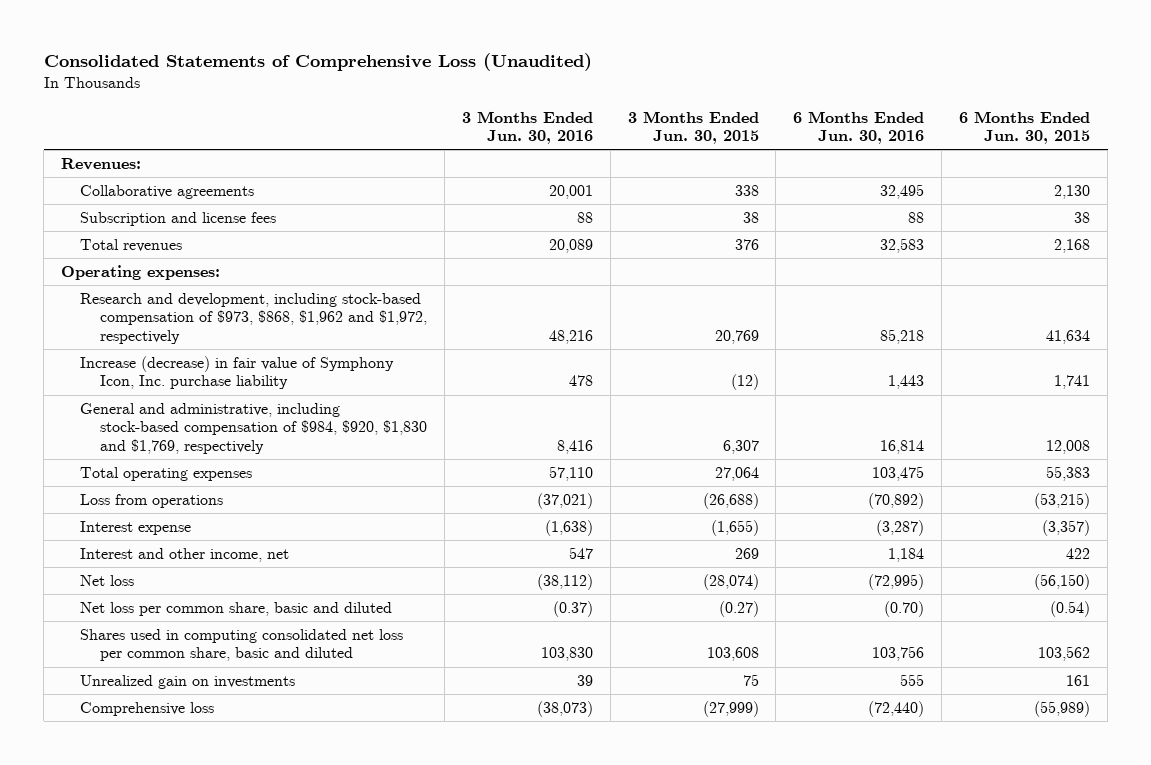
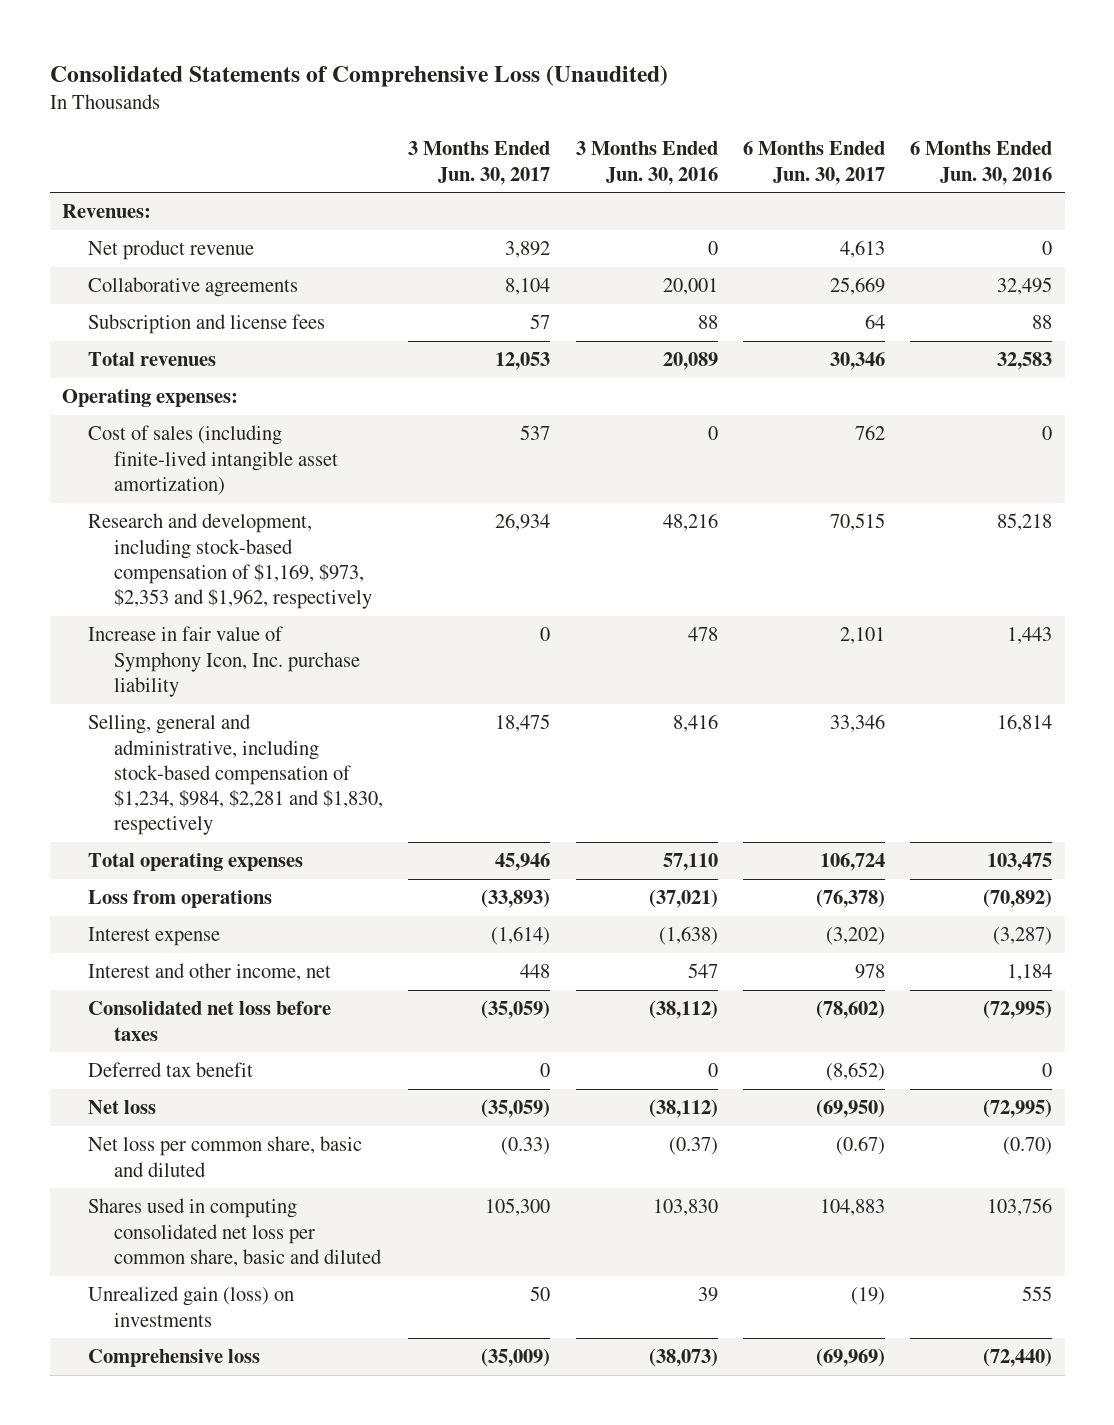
[627,110,759,145] 3 Months Ended Jun. 30, 2015 -> none
[959,110,1091,145] 6 Months Ended Jun. 30, 2015 -> none
none -> [408,141,551,185] 3 Months Ended Jun. 30, 2017
none -> [742,141,885,185] 6 Months Ended Jun. 30, 2017
none -> [88,240,255,261] Net product revenue
none -> [88,425,339,495] Cost of sales (including finite-lived intangible asset amortization)
[80,292,427,345] Research and development, including stock-based compensation of $973, $868, $1,962 and $1,972, respectively -> [88,513,373,610] Research and development, including stock-based compensation of $1,169, $973, $2,353 and $1,962, respectively
[80,355,395,390] Increase (decrease) in fair value of Symphony Icon, Inc. purchase liability -> [88,626,361,697] Increase in fair value of Symphony Icon, Inc. purchase liability
[80,402,427,455] General and administrative, including stock-based compensation of $984, $920, $1,830 and $1,769, respectively -> [88,714,384,836] Selling, general and administrative, including stock-based compensation of $1,234, $984, $2,281 and $1,830, respectively
none -> [88,1001,332,1041] Consolidated net loss before taxes
none -> [88,1062,254,1078] Deferred tax benefit
[80,674,296,689] Unrealized gain on investments -> [88,1286,295,1327] Unrealized gain (loss) on investments

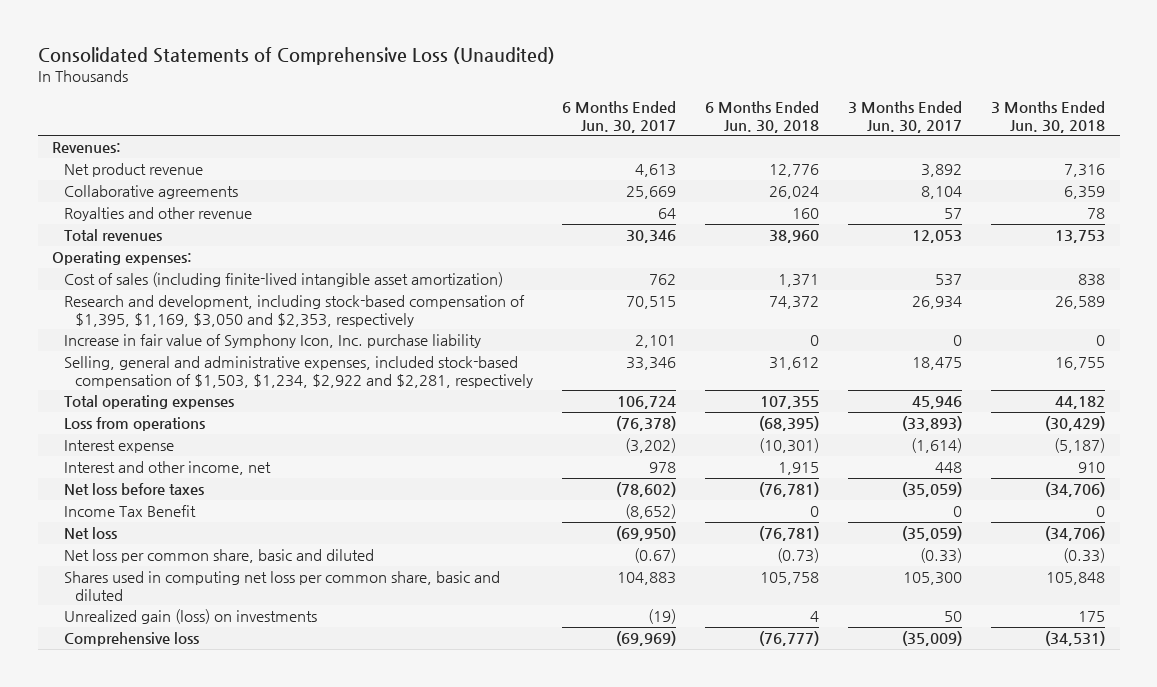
[575,141,718,185] 3 Months Ended Jun. 30, 2016 -> none
[909,141,1052,185] 6 Months Ended Jun. 30, 2016 -> none
none -> [705,101,820,133] 6 Months Ended Jun. 30, 2018
none -> [991,101,1106,133] 3 Months Ended Jun. 30, 2018
[88,314,326,335] Subscription and license fees -> [63,207,252,222] Royalties and other revenue
[88,513,373,610] Research and development, including stock-based compensation of $1,169, $973, $2,353 and $1,962, respectively -> [63,295,525,327] Research and development, including stock-based compensation of $1,395, $1,169, $3,050 and $2,353, respectively
[88,714,384,836] Selling, general and administrative, including stock-based compensation of $1,234, $984, $2,281 and $1,830, respectively -> [63,356,533,388] Selling, general and administrative expenses, included stock-based compensation of $1,503, $1,234, $2,922 and $2,281, respectively
[88,1001,332,1041] Consolidated net loss before taxes -> [63,483,204,496] Net loss before taxes
[88,1062,254,1078] Deferred tax benefit -> [63,505,196,518] Income Tax Benefit
[88,1198,383,1267] Shares used in computing consolidated net loss per common share, basic and diluted -> [63,571,500,601] Shares used in computing net loss per common share, basic and diluted

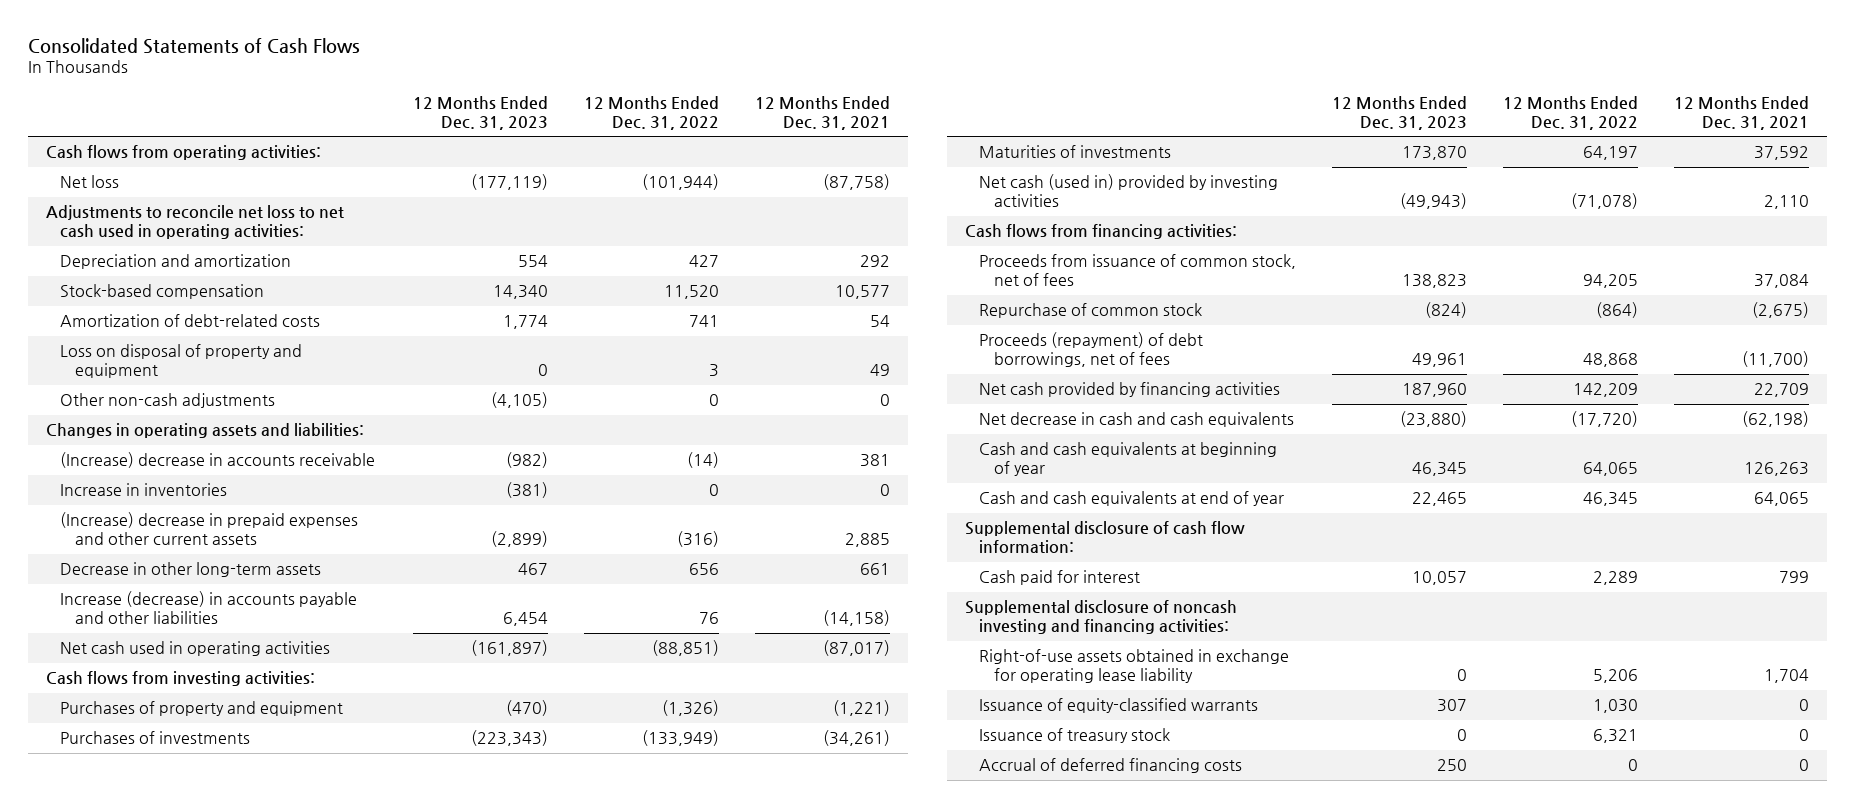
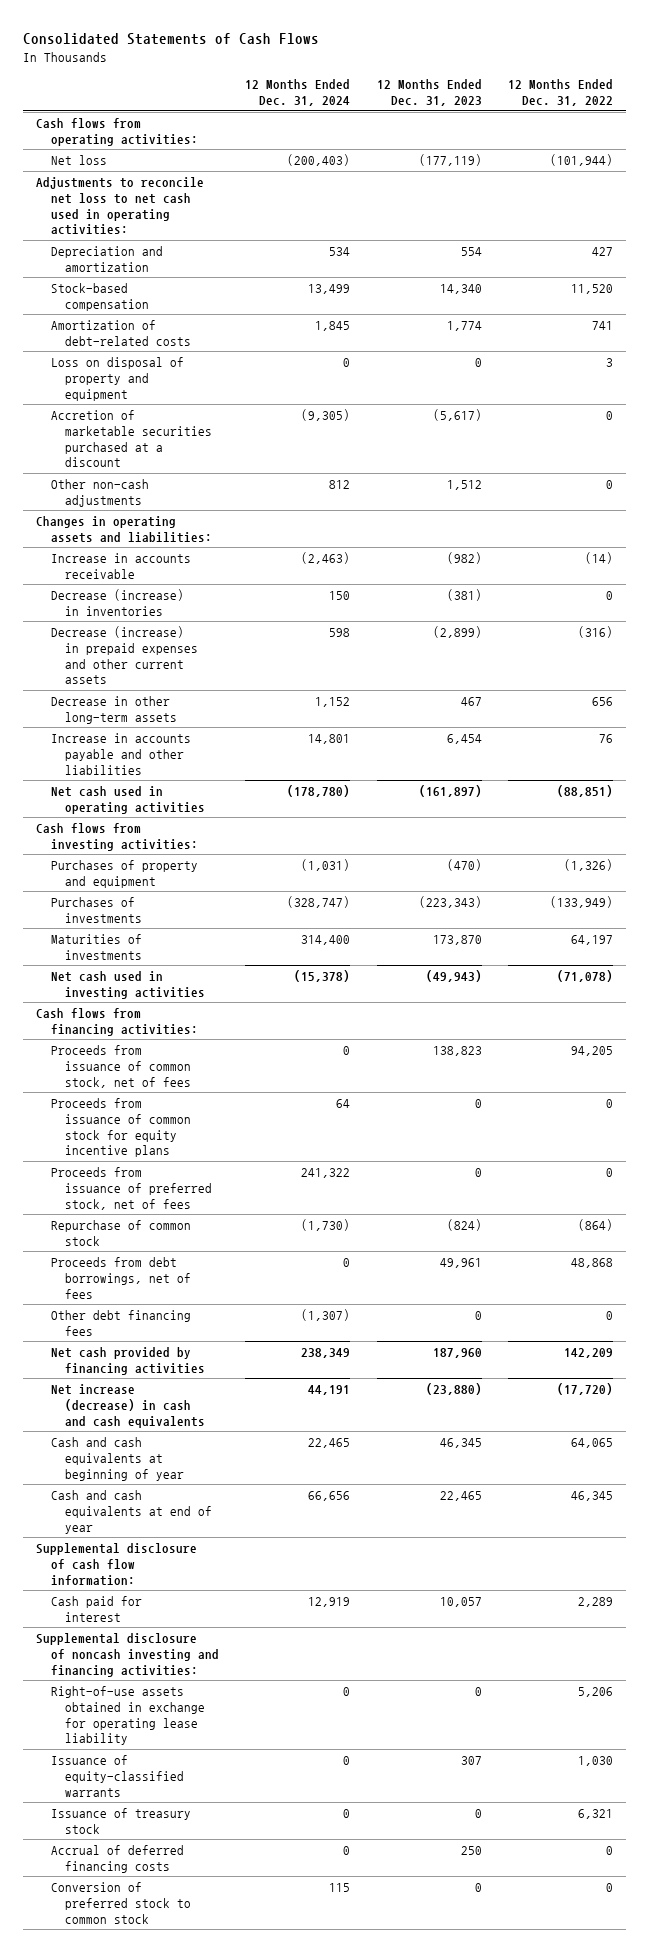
[755,95,891,130] 12 Months Ended Dec. 31, 2021 -> none
none -> [245,79,351,107] 12 Months Ended Dec. 31, 2024
none -> [50,409,213,468] Accretion of marketable securities purchased at a discount
[491,392,549,409] (4,105) -> [446,479,482,490] 1,512
[60,452,376,469] (Increase) decrease in accounts receivable -> [50,552,191,579] Increase in accounts receivable
[60,483,228,497] Increase in inventories -> [50,588,184,616] Decrease (increase) in inventories
[60,512,359,546] (Increase) decrease in prepaid expenses and other current assets -> [50,625,199,685] Decrease (increase) in prepaid expenses and other current assets
[60,591,358,625] Increase (decrease) in accounts payable and other liabilities -> [50,732,191,775] Increase in accounts payable and other liabilities
[979,174,1279,208] Net cash (used in) provided by investing activities -> [50,970,206,999] Net cash used in investing activities
none -> [50,1097,192,1158] Proceeds from issuance of common stock for equity incentive plans
none -> [50,1166,213,1210] Proceeds from issuance of preferred stock, net of fees
[979,332,1204,368] Proceeds (repayment) of debt borrowings, net of fees -> [50,1256,192,1299] Proceeds from debt borrowings, net of fees
none -> [50,1309,191,1336] Other debt financing fees
[979,412,1295,428] Net decrease in cash and cash equivalents -> [50,1383,206,1428] Net increase (decrease) in cash and cash equivalents
none -> [50,1881,192,1924] Conversion of preferred stock to common stock

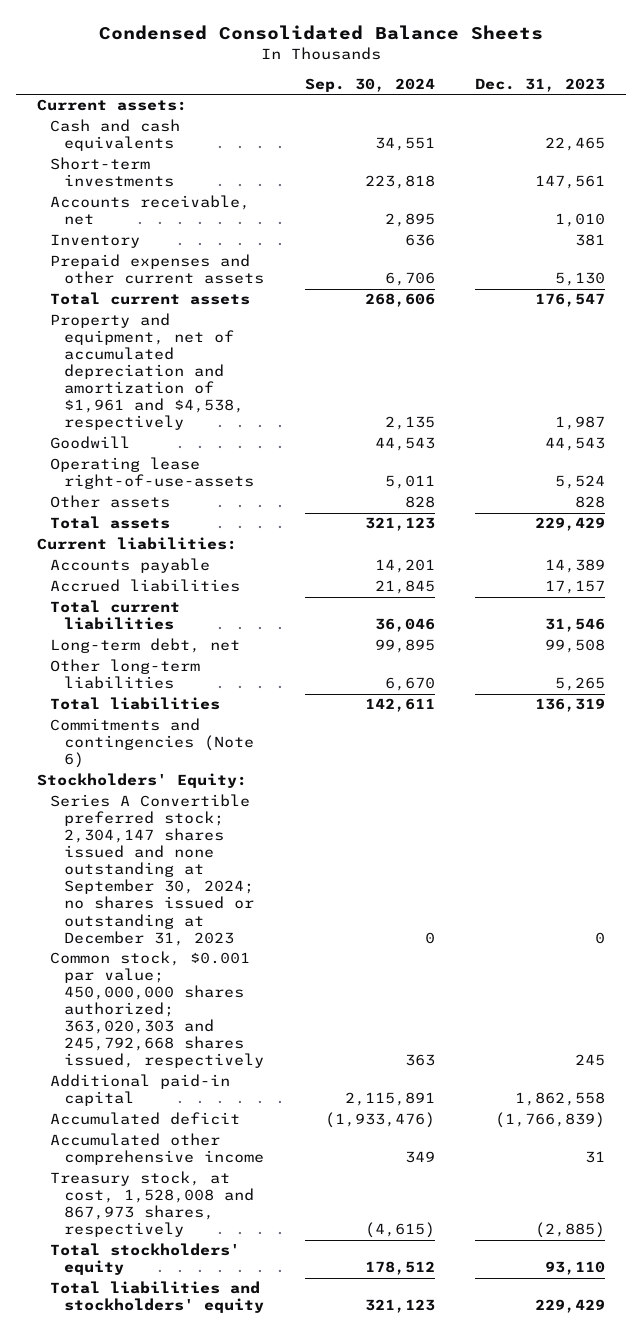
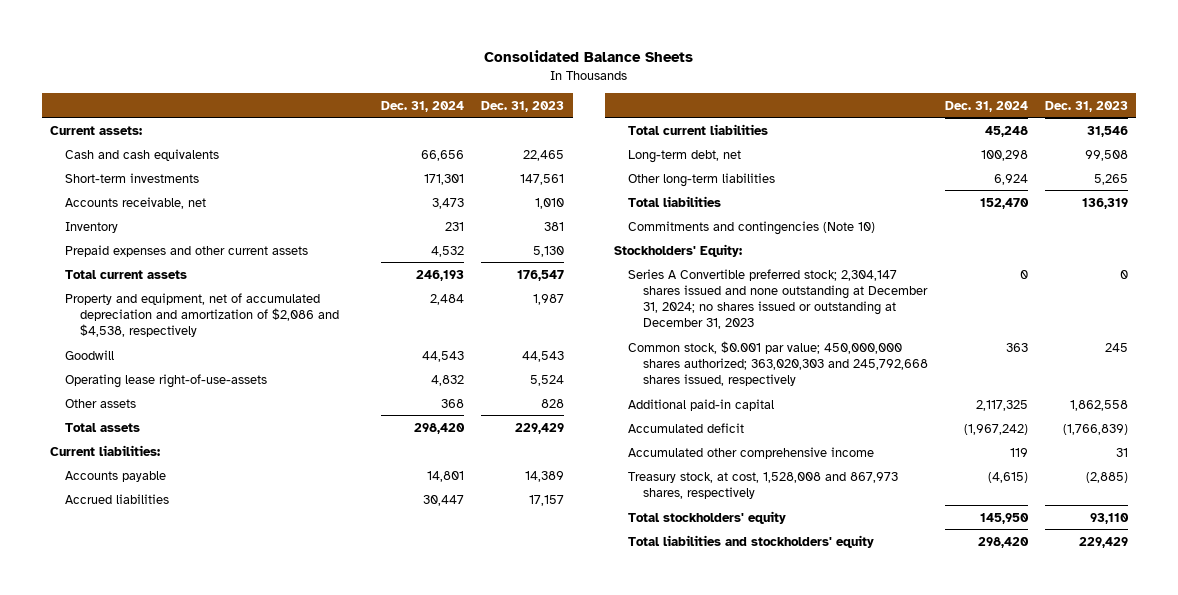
[99,25,544,41] Condensed Consolidated Balance Sheets -> [483,50,693,63] Consolidated Balance Sheets
[304,78,435,93] Sep. 30, 2024 -> none
none -> [381,100,465,112] Dec. 31, 2024
[50,313,245,431] Property and equipment, net of accumulated depreciation and amortization of $1,961 and $4,538, respectively -> [64,292,339,338] Property and equipment, net of accumulated depreciation and amortization of $2,086 and $4,538, respectively
[50,718,255,769] Commitments and contingencies (Note 6) -> [628,220,876,235] Commitments and contingencies (Note 10)
[50,794,255,946] Series A Convertible preferred stock; 2,304,147 shares issued and none outstanding at September 30, 2024; no shares issued or outstanding at December 31, 2023 -> [628,268,929,330] Series A Convertible preferred stock; 2,304,147 shares issued and none outstanding at December 31, 2024; no shares issued or outstanding at December 31, 2023

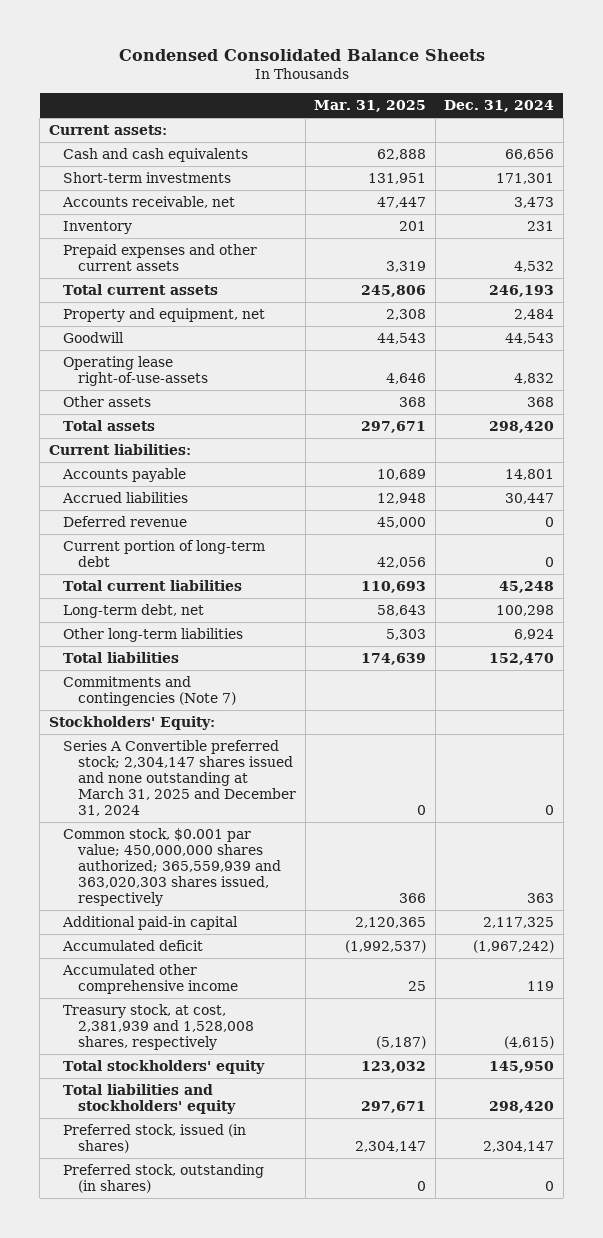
[483,50,693,63] Consolidated Balance Sheets -> [118,49,485,62] Condensed Consolidated Balance Sheets
[481,100,565,112] Dec. 31, 2023 -> none
none -> [314,100,427,113] Mar. 31, 2025
[64,292,339,338] Property and equipment, net of accumulated depreciation and amortization of $2,086 and $4,538, respectively -> [63,307,266,322] Property and equipment, net
none -> [63,515,188,527] Deferred revenue
none -> [63,539,266,567] Current portion of long-term debt
[628,220,876,235] Commitments and contingencies (Note 10) -> [63,675,237,706] Commitments and contingencies (Note 7)
[628,268,929,330] Series A Convertible preferred stock; 2,304,147 shares issued and none outstanding at December 31, 2024; no shares issued or outstanding at December 31, 2023 -> [63,739,297,816] Series A Convertible preferred stock; 2,304,147 shares issued and none outstanding at March 31, 2025 and December 31, 2024
[628,340,929,387] Common stock, $0.001 par value; 450,000,000 shares authorized; 363,020,303 and 245,792,668 shares issued, respectively -> [63,827,282,906] Common stock, $0.001 par value; 450,000,000 shares authorized; 365,559,939 and 363,020,303 shares issued, respectively
[628,471,899,499] Treasury stock, at cost, 1,528,008 and 867,973 shares, respectively -> [63,1003,255,1050] Treasury stock, at cost, 2,381,939 and 1,528,008 shares, respectively
none -> [63,1123,247,1153] Preferred stock, issued (in shares)
none -> [63,1163,265,1193] Preferred stock, outstanding (in shares)

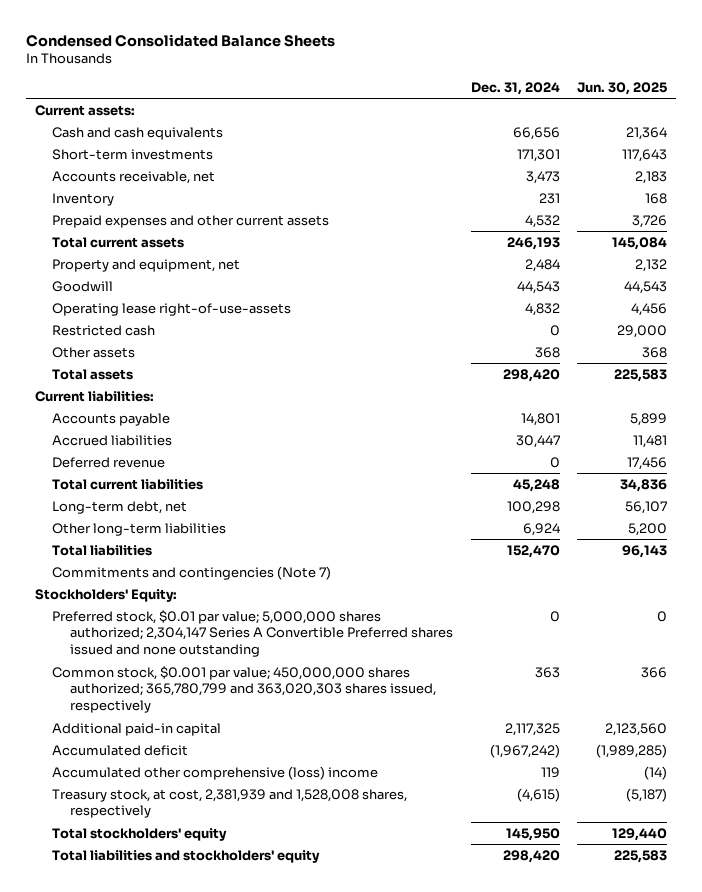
[314,100,427,113] Mar. 31, 2025 -> none
none -> [577,81,668,95] Jun. 30, 2025
none -> [52,324,156,336] Restricted cash
[63,539,266,567] Current portion of long-term debt -> none
[63,739,297,816] Series A Convertible preferred stock; 2,304,147 shares issued and none outstanding at March 31, 2025 and December 31, 2024 -> [52,609,454,658] Preferred stock, $0.01 par value; 5,000,000 shares authorized; 2,304,147 Series A Convertible Preferred shares issued and none outstanding
[63,827,282,906] Common stock, $0.001 par value; 450,000,000 shares authorized; 365,559,939 and 363,020,303 shares issued, respectively -> [52,665,437,714] Common stock, $0.001 par value; 450,000,000 shares authorized; 365,780,799 and 363,020,303 shares issued, respectively
[62,963,239,994] Accumulated other comprehensive income -> [52,765,379,780] Accumulated other comprehensive (loss) income
[63,1123,247,1153] Preferred stock, issued (in shares) -> none
[63,1163,265,1193] Preferred stock, outstanding (in shares) -> none

